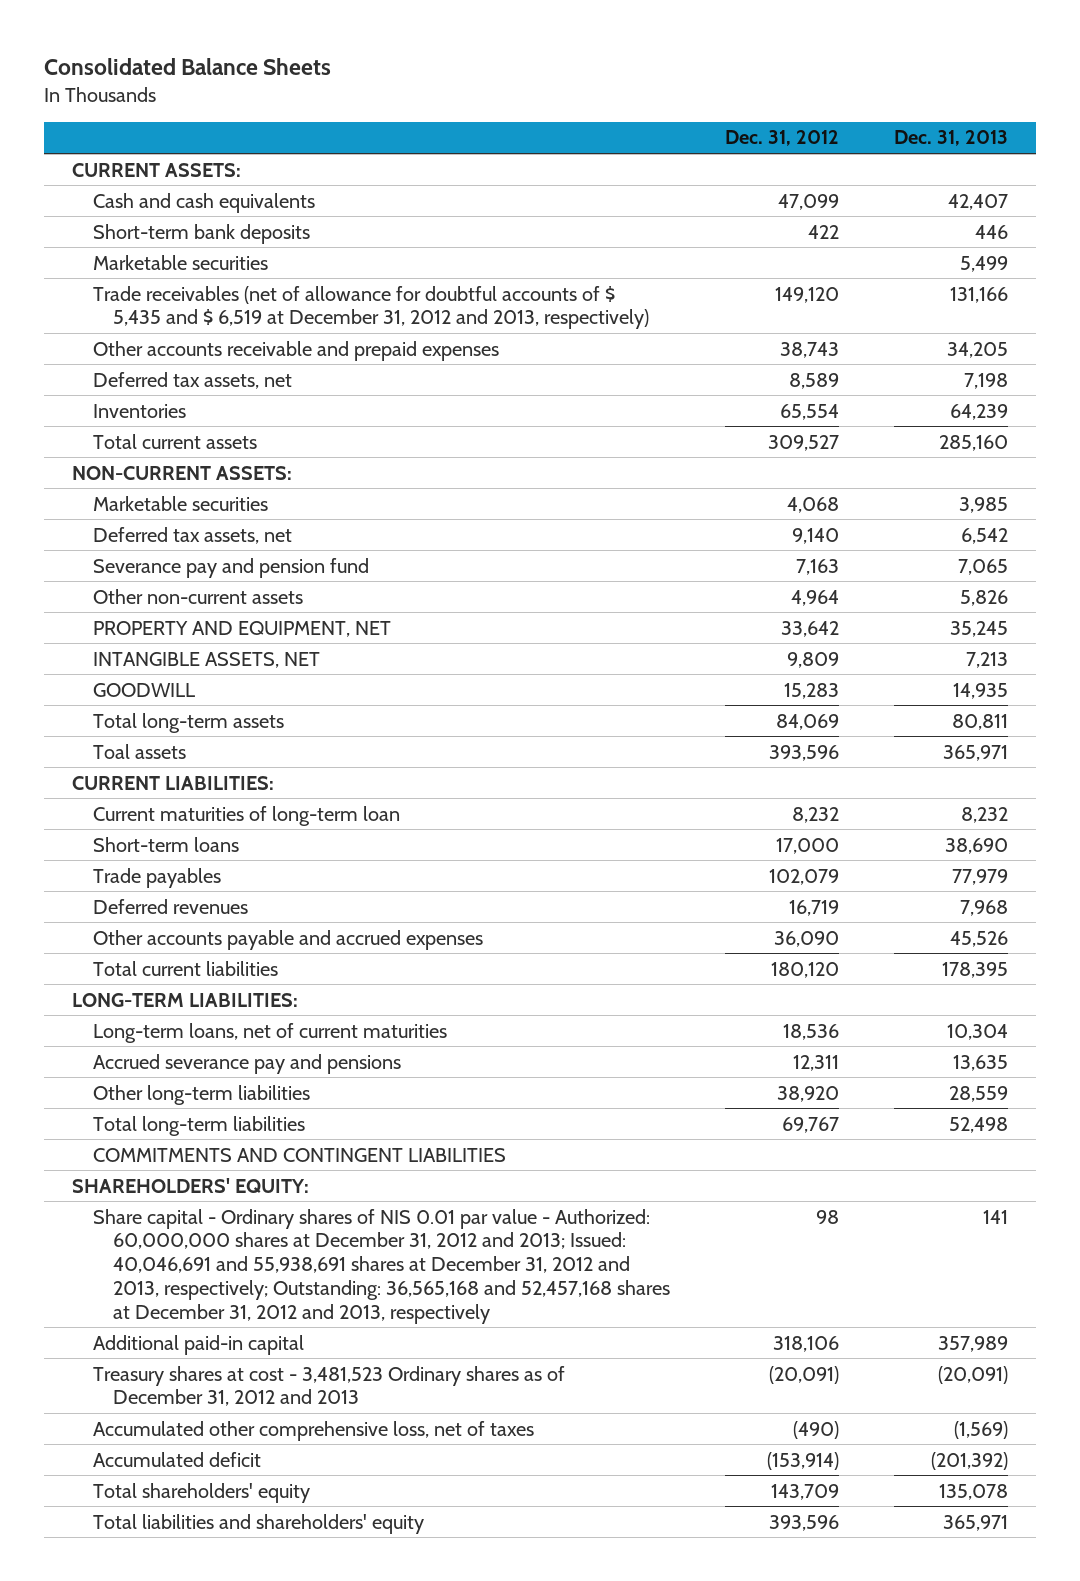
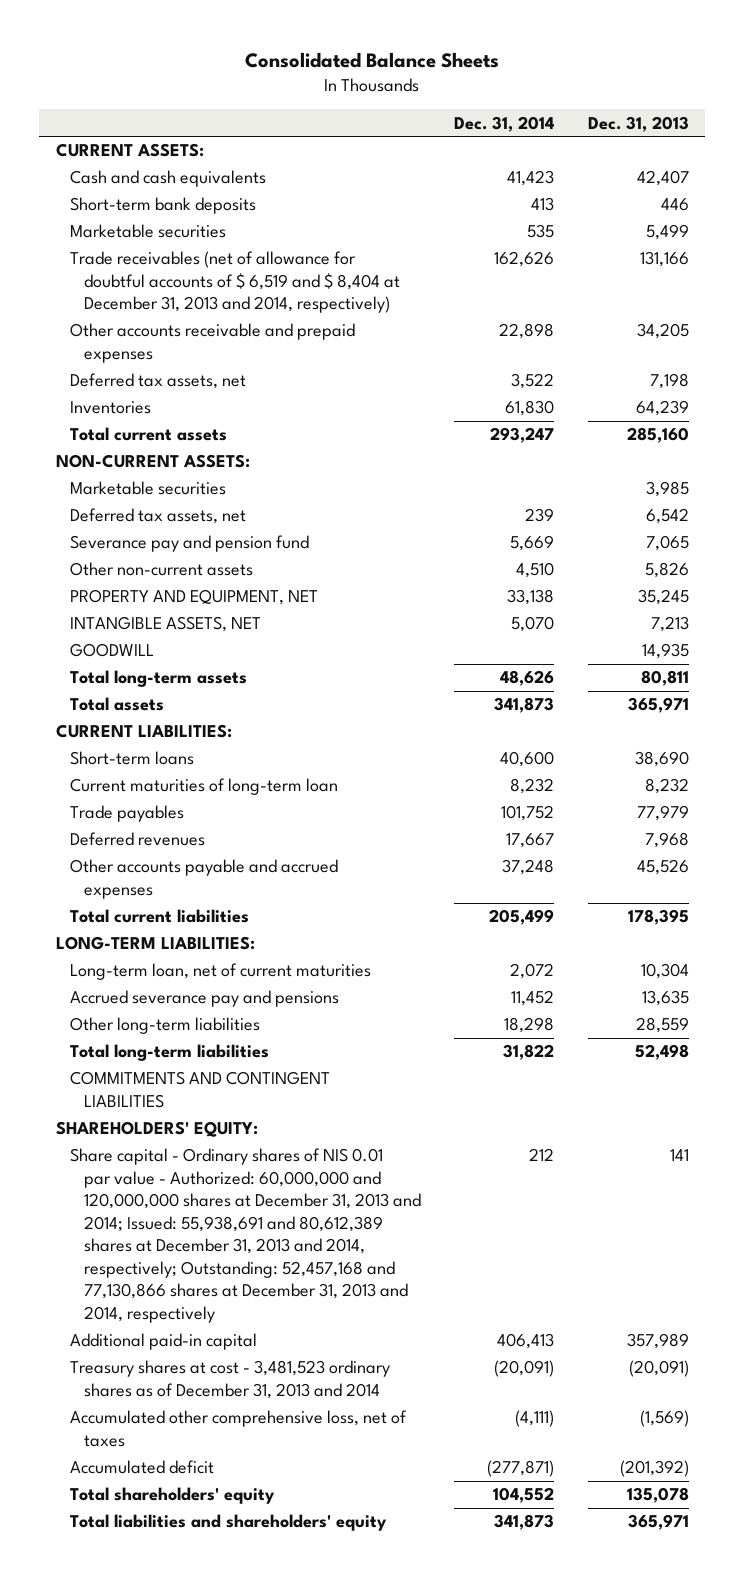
[725,130,840,147] Dec. 31, 2012 -> none
none -> [454,115,555,132] Dec. 31, 2014
[92,285,650,330] Trade receivables (net of allowance for doubtful accounts of $ 5,435 and $ 6,519 at December 31, 2012 and 2013, respectively) -> [70,251,401,314] Trade receivables (net of allowance for doubtful accounts of $ 6,519 and $ 8,404 at December 31, 2013 and 2014, respectively)
[92,743,186,759] Toal assets -> [70,697,165,712] Total assets
[92,805,400,826] Current maturities of long-term loan -> [70,778,339,796] Current maturities of long-term loan
[92,1022,447,1043] Long-term loans, net of current maturities -> [70,963,372,981] Long-term loan, net of current maturities
[92,1208,671,1324] Share capital - Ordinary shares of NIS 0.01 par value - Authorized: 60,000,000 shares at December 31, 2012 and 2013; Issued: 40,046,691 and 55,938,691 shares at December 31, 2012 and 2013, respectively; Outstanding: 36,565,168 and 52,457,168 shares at December 31, 2012 and 2013, respectively -> [70,1148,422,1323] Share capital - Ordinary shares of NIS 0.01 par value - Authorized: 60,000,000 and 120,000,000 shares at December 31, 2013 and 2014; Issued: 55,938,691 and 80,612,389 shares at December 31, 2013 and 2014, respectively; Outstanding: 52,457,168 and 77,130,866 shares at December 31, 2013 and 2014, respectively
[92,1365,565,1407] Treasury shares at cost - 3,481,523 Ordinary shares as of December 31, 2012 and 2013 -> [70,1360,391,1399] Treasury shares at cost - 3,481,523 ordinary shares as of December 31, 2013 and 2014

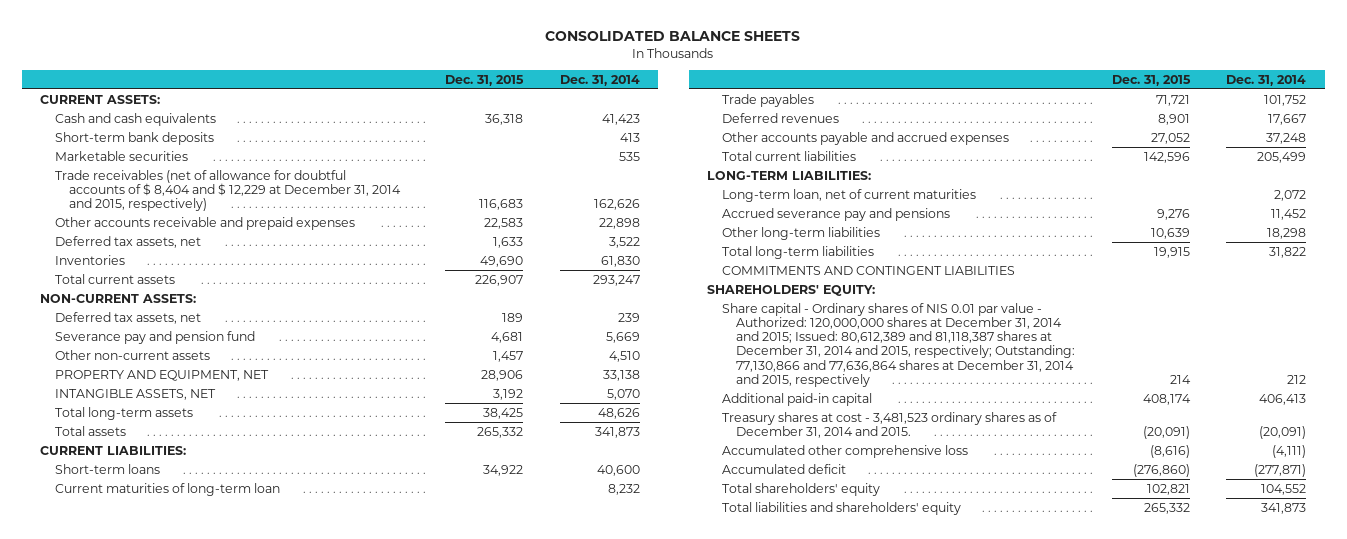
[245,52,500,69] Consolidated Balance Sheets -> [545,31,801,42] CONSOLIDATED BALANCE SHEETS
[587,115,689,132] Dec. 31, 2013 -> none
none -> [444,75,524,87] Dec. 31, 2015
[70,251,401,314] Trade receivables (net of allowance for doubtful accounts of $ 6,519 and $ 8,404 at December 31, 2013 and 2014, respectively) -> [54,169,402,212] Trade receivables (net of allowance for doubtful accounts of $ 8,404 and $ 12,229 at December 31, 2014 and 2015, respectively)
[70,481,227,496] Marketable securities -> none
[70,643,155,658] GOODWILL -> none
[70,1148,422,1323] Share capital - Ordinary shares of NIS 0.01 par value - Authorized: 60,000,000 and 120,000,000 shares at December 31, 2013 and 2014; Issued: 55,938,691 and 80,612,389 shares at December 31, 2013 and 2014, respectively; Outstanding: 52,457,168 and 77,130,866 shares at December 31, 2013 and 2014, respectively -> [721,302,1075,387] Share capital - Ordinary shares of NIS 0.01 par value - Authorized: 120,000,000 shares at December 31, 2014 and 2015; Issued: 80,612,389 and 81,118,387 shares at December 31, 2014 and 2015, respectively; Outstanding: 77,130,866 and 77,636,864 shares at December 31, 2014 and 2015, respectively
[70,1360,391,1399] Treasury shares at cost - 3,481,523 ordinary shares as of December 31, 2013 and 2014 -> [721,411,1057,438] Treasury shares at cost - 3,481,523 ordinary shares as of December 31, 2014 and 2015.
[70,1410,408,1447] Accumulated other comprehensive loss, net of taxes -> [721,444,968,458] Accumulated other comprehensive loss

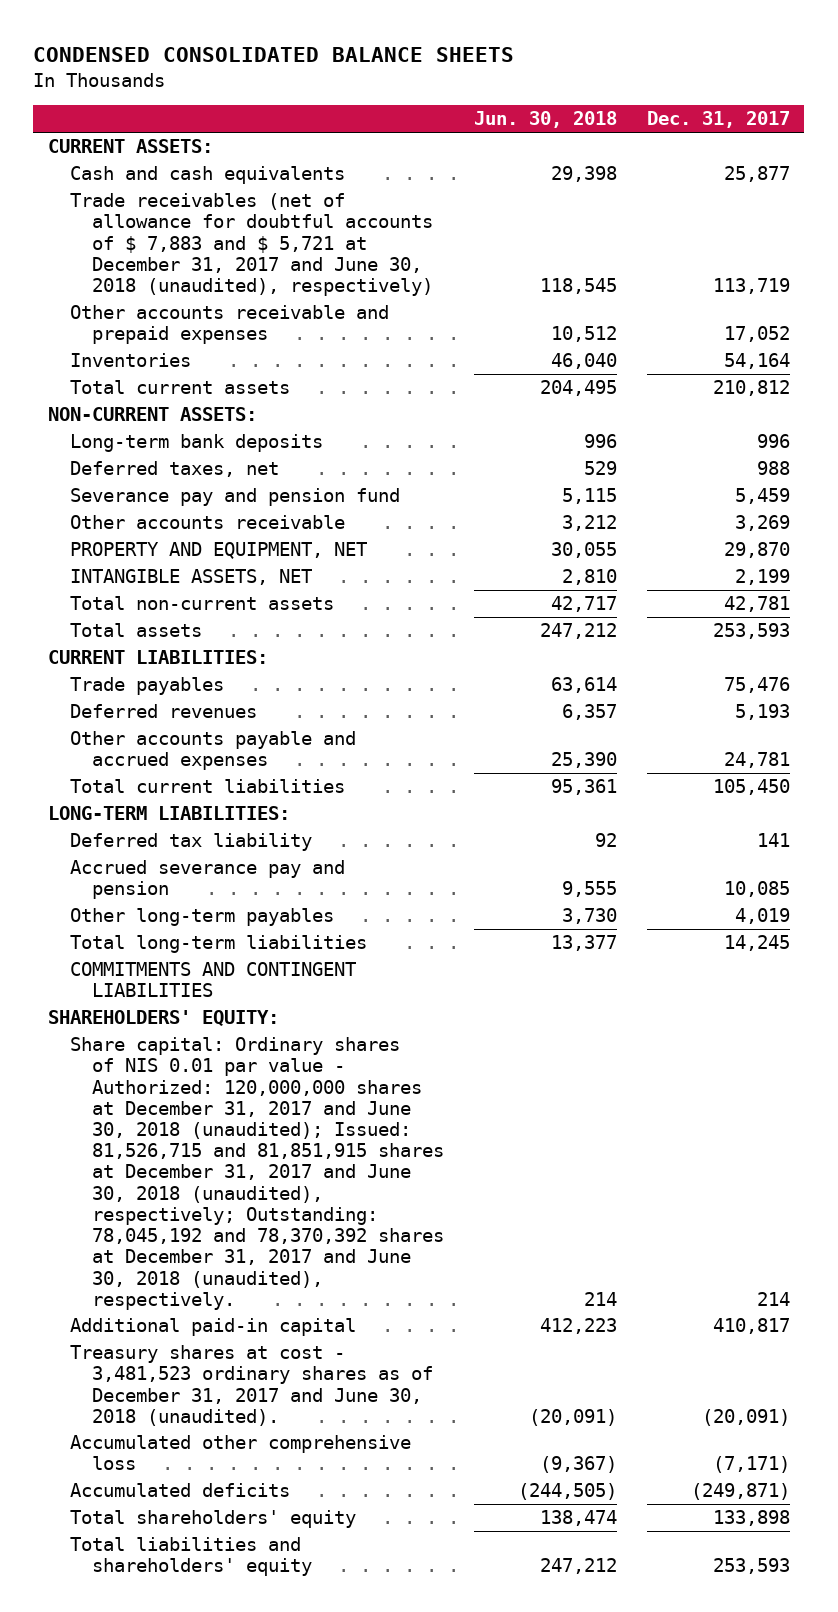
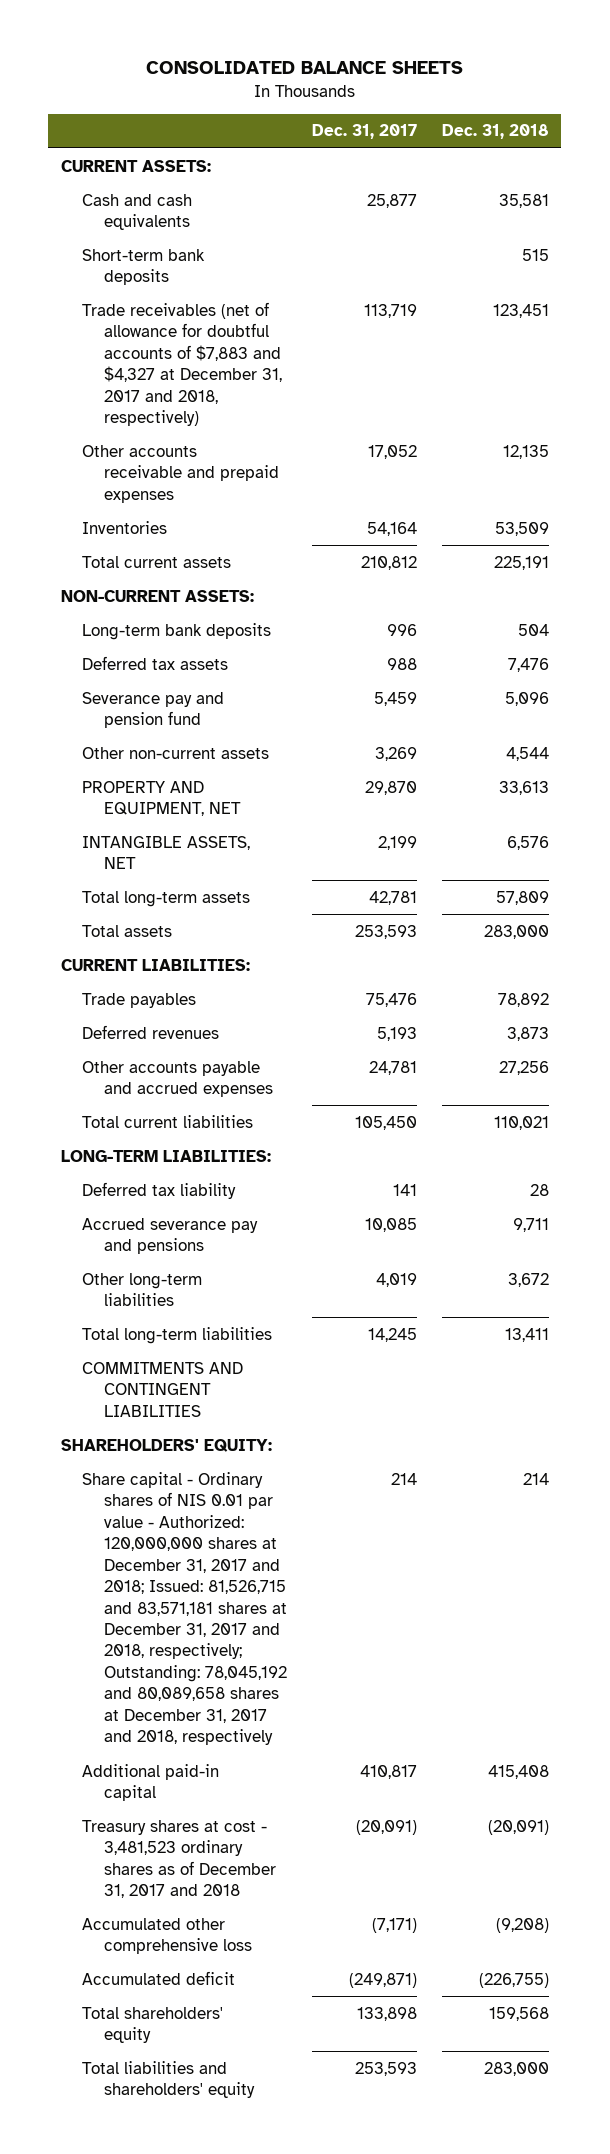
[33,46,515,62] CONDENSED CONSOLIDATED BALANCE SHEETS -> [145,61,463,75] CONSOLIDATED BALANCE SHEETS
[473,111,617,129] Jun. 30, 2018 -> none
none -> [441,124,549,140] Dec. 31, 2018
none -> [82,248,206,286] Short-term bank deposits
[70,193,434,297] Trade receivables (net of allowance for doubtful accounts of $ 7,883 and $ 5,721 at December 31, 2017 and June 30, 2018 (unaudited), respectively) -> [82,301,282,427] Trade receivables (net of allowance for doubtful accounts of $7,883 and $4,327 at December 31, 2017 and 2018, respectively)
[70,461,280,478] Deferred taxes, net -> [82,655,229,670] Deferred tax assets
[70,515,346,530] Other accounts receivable -> [82,746,270,759] Other non-current assets
[70,596,335,611] Total non-current assets -> [82,890,251,907] Total long-term assets
[70,860,346,900] Accrued severance pay and pension -> [82,1217,259,1255] Accrued severance pay and pensions
[70,908,335,927] Other long-term payables -> [82,1272,203,1307] Other long-term liabilities
[70,1037,445,1310] Share capital: Ordinary shares of NIS 0.01 par value - Authorized: 120,000,000 shares at December 31, 2017 and June 30, 2018 (unaudited); Issued: 81,526,715 and 81,851,915 shares at December 31, 2017 and June 30, 2018 (unaudited), respectively; Outstanding: 78,045,192 and 78,370,392 shares at December 31, 2017 and June 30, 2018 (unaudited), respectively. -> [82,1471,287,1746] Share capital - Ordinary shares of NIS 0.01 par value - Authorized: 120,000,000 shares at December 31, 2017 and 2018; Issued: 81,526,715 and 83,571,181 shares at December 31, 2017 and 2018, respectively; Outstanding: 78,045,192 and 80,089,658 shares at December 31, 2017 and 2018, respectively
[70,1345,434,1426] Treasury shares at cost - 3,481,523 ordinary shares as of December 31, 2017 and June 30, 2018 (unaudited). -> [82,1819,276,1899] Treasury shares at cost - 3,481,523 ordinary shares as of December 31, 2017 and 2018
[70,1483,291,1498] Accumulated deficits -> [82,1970,236,1985] Accumulated deficit

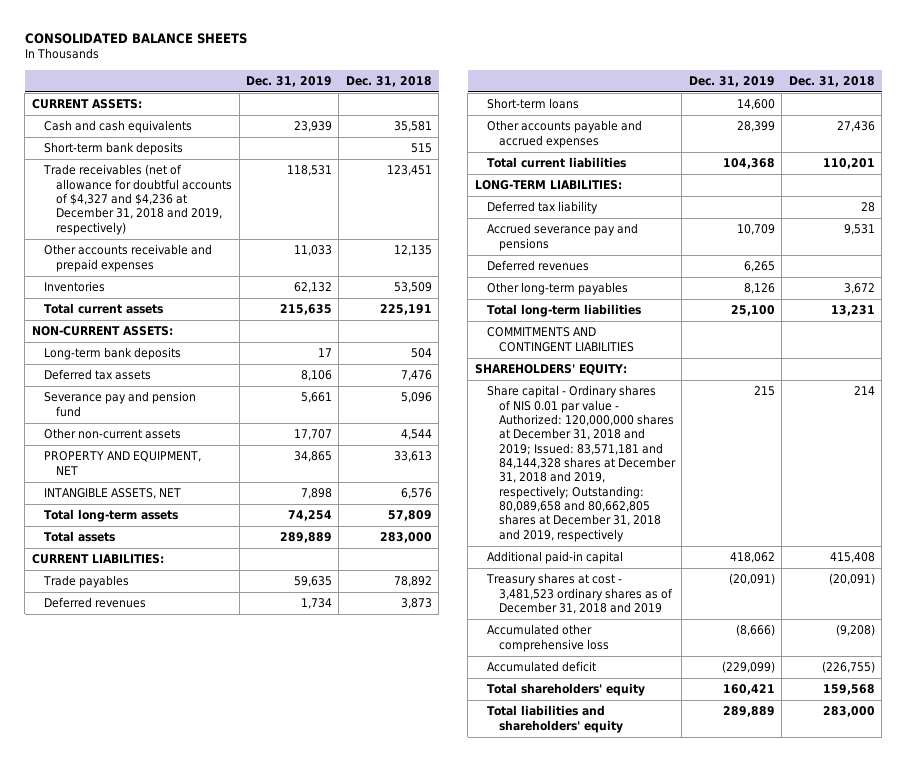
[311,124,417,140] Dec. 31, 2017 -> none
none -> [246,75,333,87] Dec. 31, 2019
[82,301,282,427] Trade receivables (net of allowance for doubtful accounts of $7,883 and $4,327 at December 31, 2017 and 2018, respectively) -> [42,164,233,235] Trade receivables (net of allowance for doubtful accounts of $4,327 and $4,236 at December 31, 2018 and 2019, respectively)
none -> [486,98,579,110] Short-term loans
[498,1060,549,1075] 27,256 -> [836,121,875,133] 27,436
[493,1115,549,1130] 110,021 -> [822,158,875,170] 110,201
[512,1217,549,1232] 9,711 -> [843,224,875,236] 9,531
none -> [486,260,589,272] Deferred revenues
[82,1272,203,1307] Other long-term liabilities -> [486,282,628,296] Other long-term payables
[504,1327,549,1342] 13,411 -> [830,305,875,317] 13,231
[82,1471,287,1746] Share capital - Ordinary shares of NIS 0.01 par value - Authorized: 120,000,000 shares at December 31, 2017 and 2018; Issued: 81,526,715 and 83,571,181 shares at December 31, 2017 and 2018, respectively; Outstanding: 78,045,192 and 80,089,658 shares at December 31, 2017 and 2018, respectively -> [486,385,676,542] Share capital - Ordinary shares of NIS 0.01 par value - Authorized: 120,000,000 shares at December 31, 2018 and 2019; Issued: 83,571,181 and 84,144,328 shares at December 31, 2018 and 2019, respectively; Outstanding: 80,089,658 and 80,662,805 shares at December 31, 2018 and 2019, respectively
[82,1819,276,1899] Treasury shares at cost - 3,481,523 ordinary shares as of December 31, 2017 and 2018 -> [485,573,673,614] Treasury shares at cost - 3,481,523 ordinary shares as of December 31, 2018 and 2019

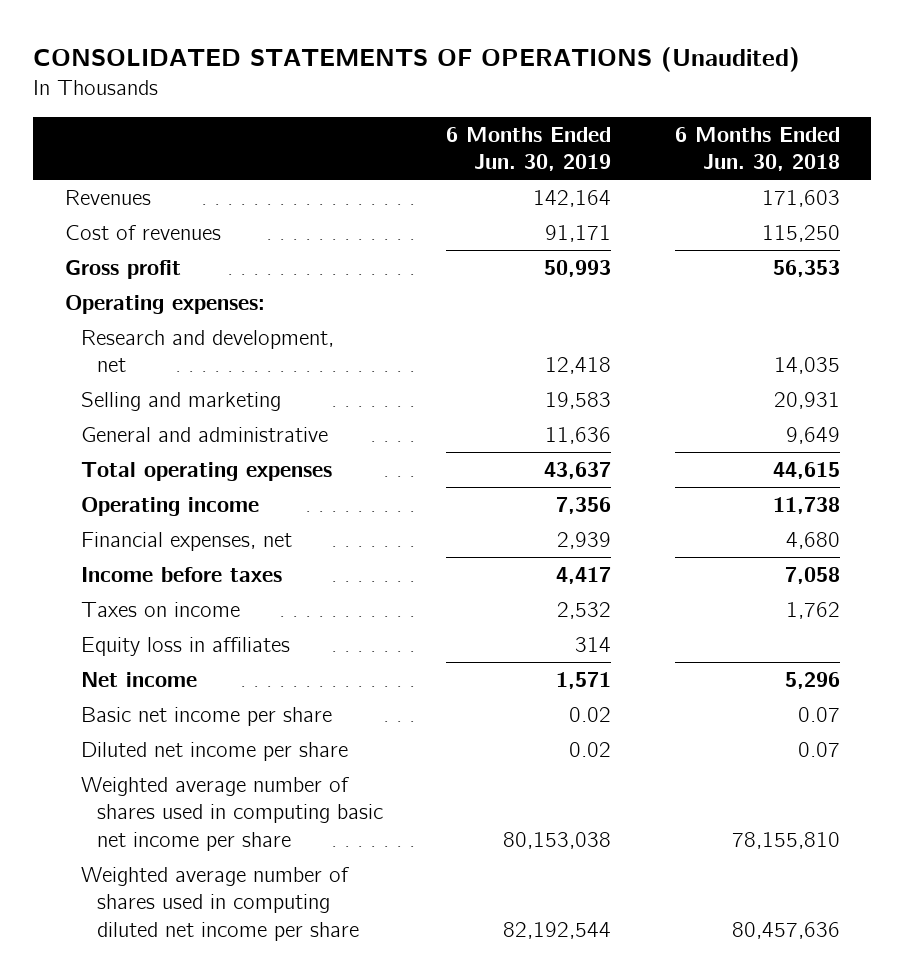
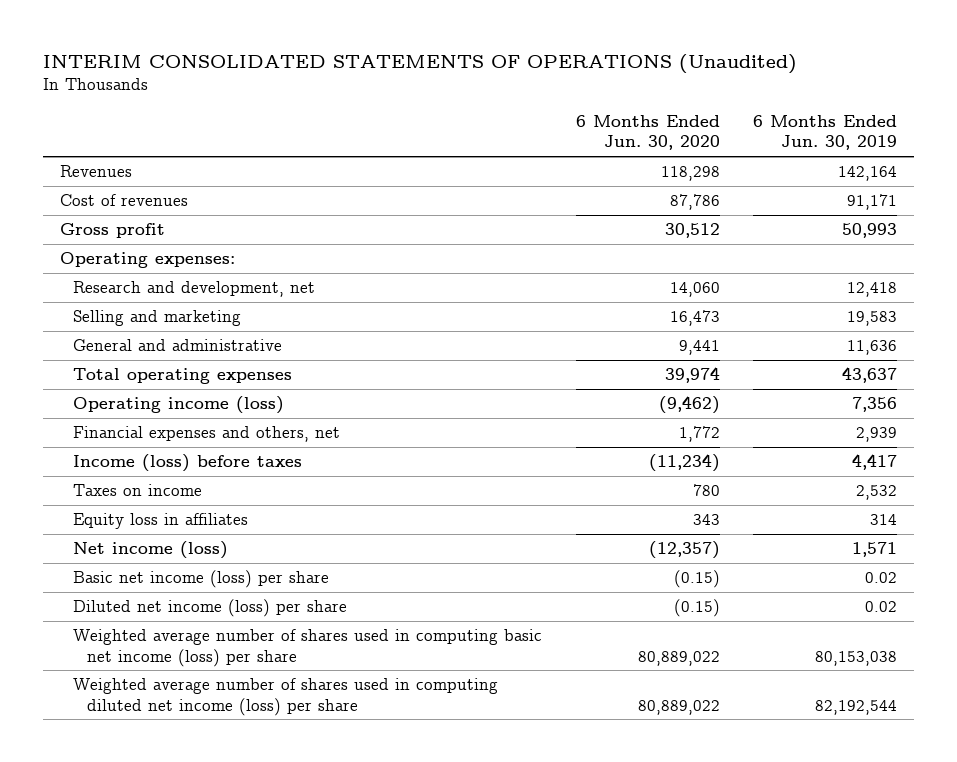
[33,47,801,73] CONSOLIDATED STATEMENTS OF OPERATIONS (Unaudited) -> [42,54,797,75] INTERIM CONSOLIDATED STATEMENTS OF OPERATIONS (Unaudited)
[674,126,840,172] 6 Months Ended Jun. 30, 2018 -> none
none -> [575,114,720,151] 6 Months Ended Jun. 30, 2020
[80,496,259,516] Operating income -> [73,396,285,415] Operating income (loss)
[80,531,292,551] Financial expenses, net -> [73,426,341,443] Financial expenses and others, net
[80,566,282,582] Income before taxes -> [73,454,303,473] Income (loss) before taxes
[80,671,197,687] Net income -> [73,541,229,560] Net income (loss)
[80,706,332,726] Basic net income per share -> [73,570,330,589] Basic net income (loss) per share
[80,741,348,761] Diluted net income per share -> [73,599,348,618] Diluted net income (loss) per share
[80,776,384,851] Weighted average number of shares used in computing basic net income per share -> [73,629,543,667] Weighted average number of shares used in computing basic net income (loss) per share
[80,866,360,941] Weighted average number of shares used in computing diluted net income per share -> [73,678,499,716] Weighted average number of shares used in computing diluted net income (loss) per share

